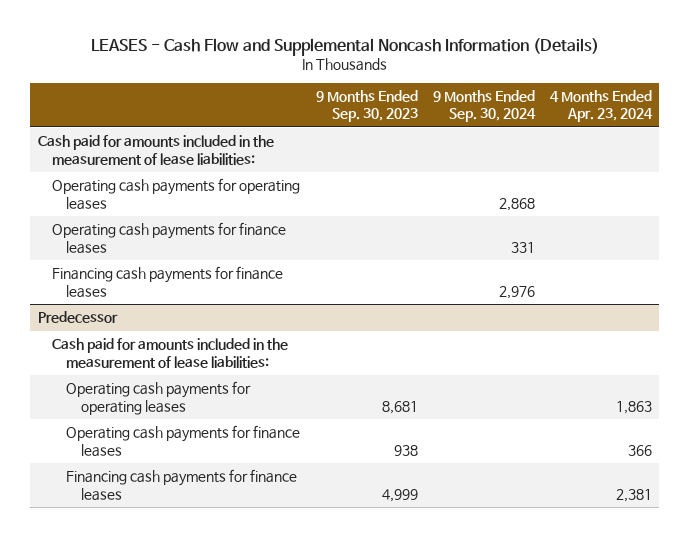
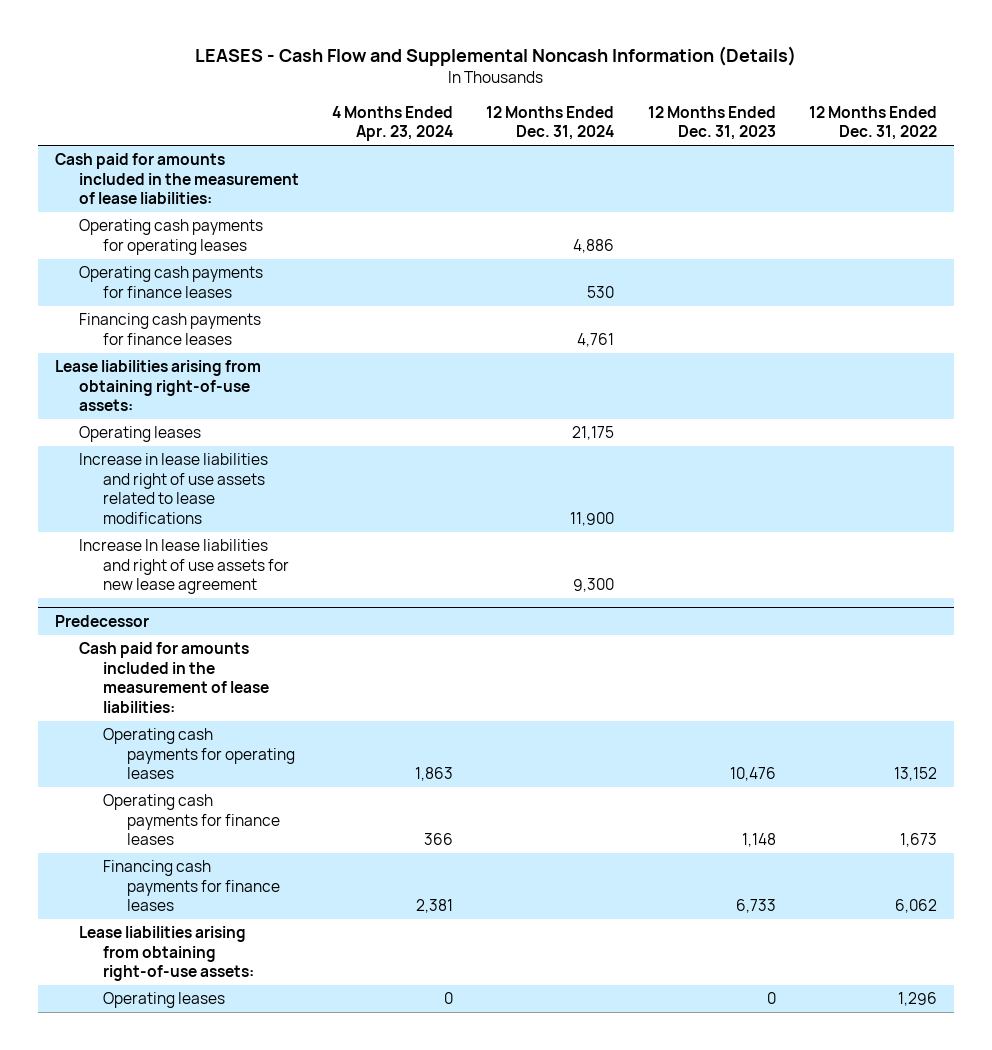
[315,89,418,123] 9 Months Ended Sep. 30, 2023 -> none
[432,89,536,123] 9 Months Ended Sep. 30, 2024 -> none
none -> [486,105,615,141] 12 Months Ended Dec. 31, 2024
none -> [647,105,776,141] 12 Months Ended Dec. 31, 2023
none -> [809,105,938,141] 12 Months Ended Dec. 31, 2022
none -> [54,360,261,412] Lease liabilities arising from obtaining right-of-use assets:
none -> [78,426,201,443] Operating leases
none -> [78,453,268,525] Increase in lease liabilities and right of use assets related to lease modifications
none -> [78,539,289,595] Increase In lease liabilities and right of use assets for new lease agreement
none -> [78,926,254,982] Lease liabilities arising from obtaining right-of-use assets:
none -> [102,992,225,1009] Operating leases

